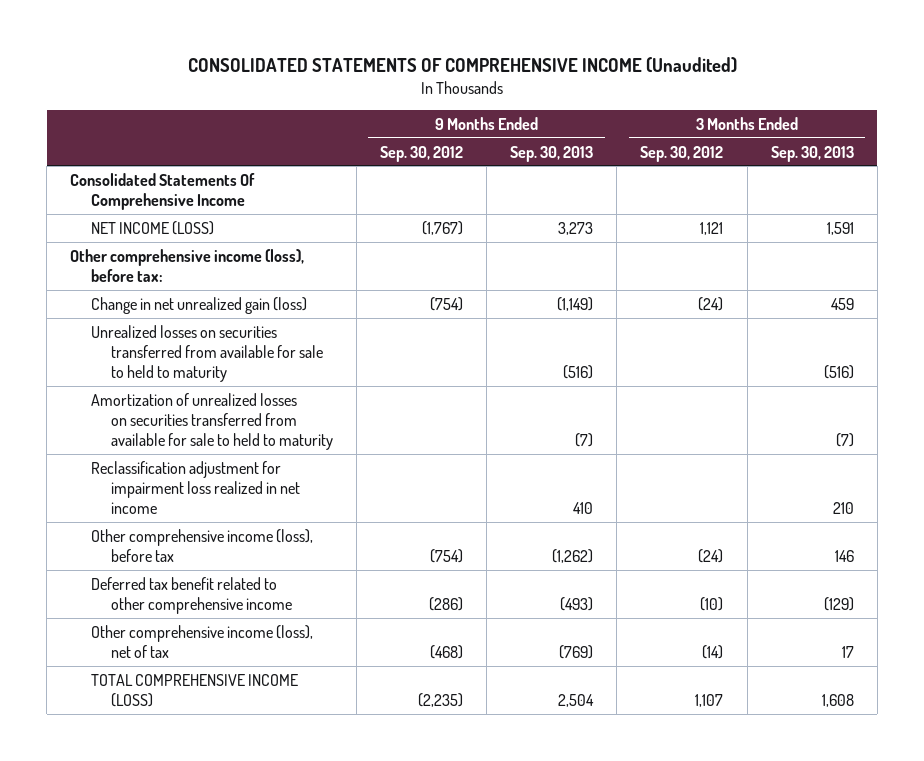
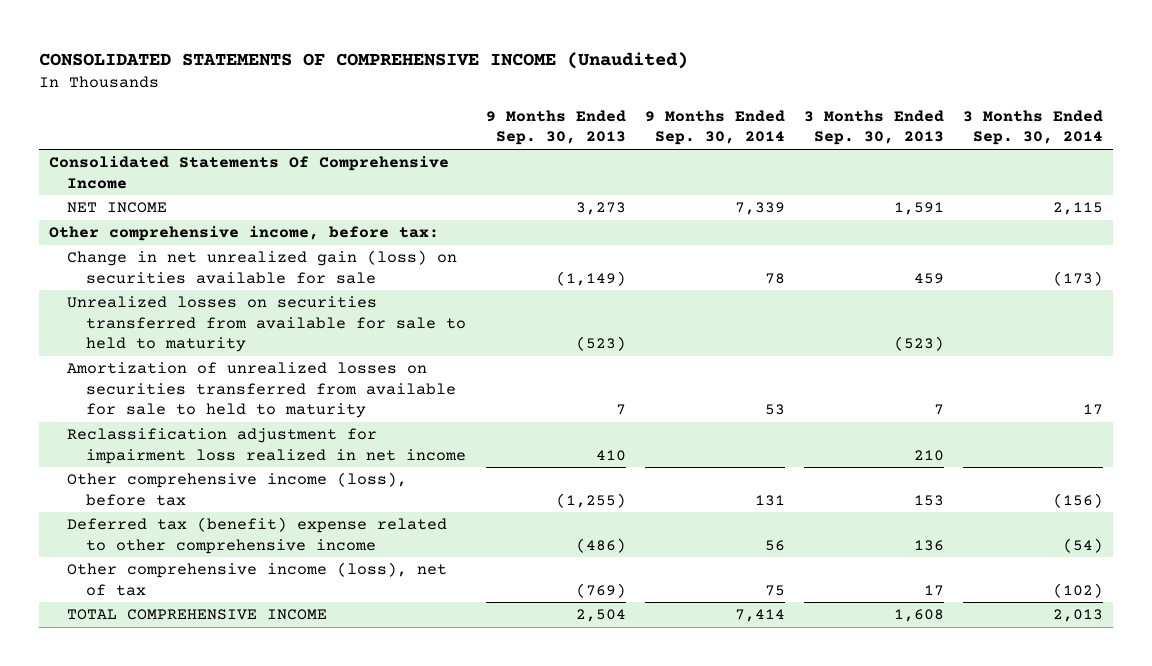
[380,145,464,162] Sep. 30, 2012 -> none
[640,145,724,162] Sep. 30, 2012 -> none
none -> [644,110,785,146] 9 Months Ended Sep. 30, 2014
none -> [963,110,1104,146] 3 Months Ended Sep. 30, 2014
[90,220,214,235] NET INCOME (LOSS) -> [67,202,168,214] NET INCOME
[70,248,305,282] Other comprehensive income (loss), before tax: -> [48,226,439,242] Other comprehensive income, before tax:
[90,296,307,314] Change in net unrealized gain (loss) -> [67,250,458,284] Change in net unrealized gain (loss) on securities available for sale
[563,364,594,379] (516) -> [575,336,626,352] (523)
[823,364,854,379] (516) -> [894,336,945,352] (523)
[575,432,594,447] (7) -> [615,404,626,416] 7
[835,432,854,447] (7) -> [934,404,945,416] 7
[552,548,594,563] (1,262) -> [555,492,626,508] (1,255)
[834,549,854,562] 146 -> [914,494,945,506] 153
[90,576,293,614] Deferred tax benefit related to other comprehensive income -> [67,517,448,554] Deferred tax (benefit) expense related to other comprehensive income
[560,596,594,611] (493) -> [575,537,626,553] (486)
[823,596,854,611] (129) -> [914,539,945,551] 136
[90,673,298,707] TOTAL COMPREHENSIVE INCOME (LOSS) -> [67,609,328,621] TOTAL COMPREHENSIVE INCOME

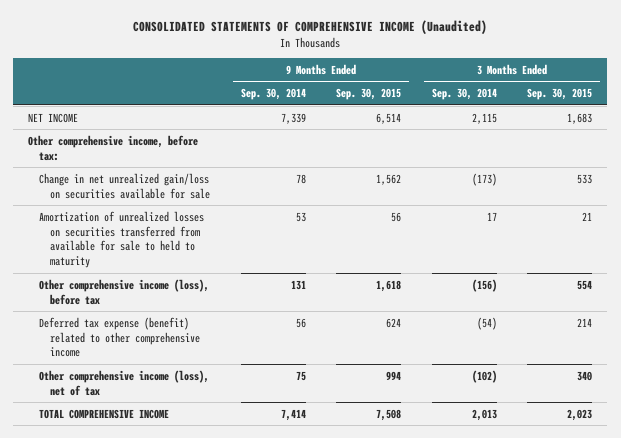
[485,110,626,146] 9 Months Ended Sep. 30, 2013 -> none
[804,110,945,146] 3 Months Ended Sep. 30, 2013 -> none
none -> [336,88,402,101] Sep. 30, 2015
none -> [527,88,593,101] Sep. 30, 2015
[48,156,449,189] Consolidated Statements Of Comprehensive Income -> none
[67,296,467,353] Unrealized losses on securities transferred from available for sale to held to maturity -> none
[67,250,458,284] Change in net unrealized gain (loss) on securities available for sale -> [39,172,211,199] Change in net unrealized gain/loss on securities available for sale
[67,428,467,464] Reclassification adjustment for impairment loss realized in net income -> none
[67,517,448,554] Deferred tax (benefit) expense related to other comprehensive income -> [39,316,201,358] Deferred tax expense (benefit) related to other comprehensive income

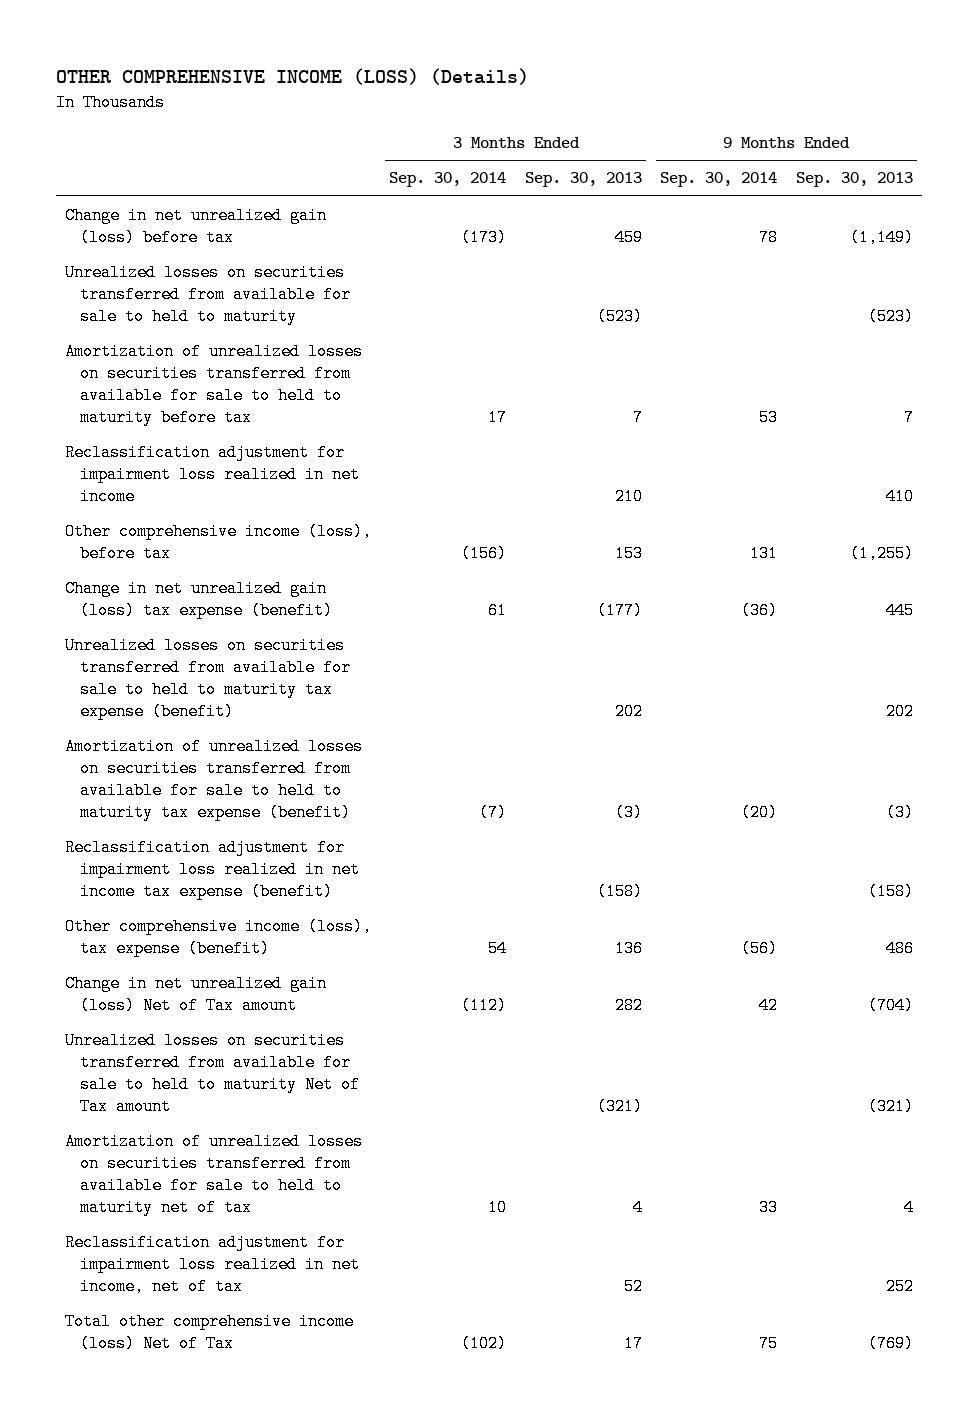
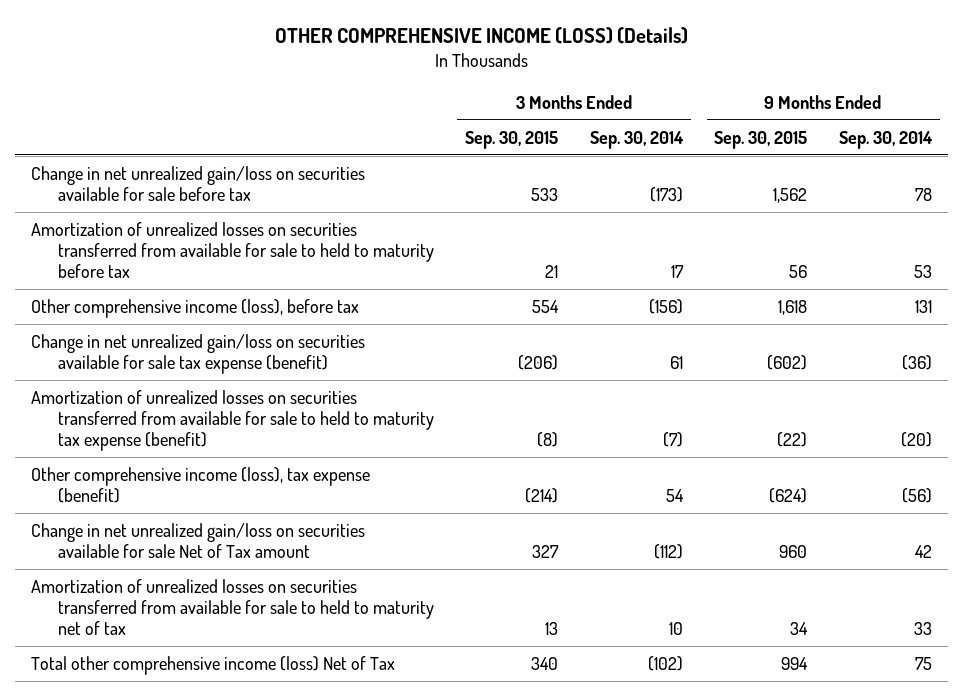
[524,172,642,188] Sep. 30, 2013 -> none
[795,172,913,188] Sep. 30, 2013 -> none
none -> [465,130,559,149] Sep. 30, 2015
none -> [714,130,808,149] Sep. 30, 2015
[64,264,351,326] Unrealized losses on securities transferred from available for sale to held to maturity -> none
[64,207,327,247] Change in net unrealized gain (loss) before tax -> [31,166,366,202] Change in net unrealized gain/loss on securities available for sale before tax
[64,444,360,506] Reclassification adjustment for impairment loss realized in net income -> none
[64,637,351,721] Unrealized losses on securities transferred from available for sale to held to maturity tax expense (benefit) -> none
[64,580,333,620] Change in net unrealized gain (loss) tax expense (benefit) -> [31,334,366,375] Change in net unrealized gain/loss on securities available for sale tax expense (benefit)
[64,839,360,901] Reclassification adjustment for impairment loss realized in net income tax expense (benefit) -> none
[64,1032,360,1116] Unrealized losses on securities transferred from available for sale to held to maturity Net of Tax amount -> none
[64,975,327,1015] Change in net unrealized gain (loss) Net of Tax amount -> [31,523,366,559] Change in net unrealized gain/loss on securities available for sale Net of Tax amount
[64,1234,360,1296] Reclassification adjustment for impairment loss realized in net income, net of tax -> none

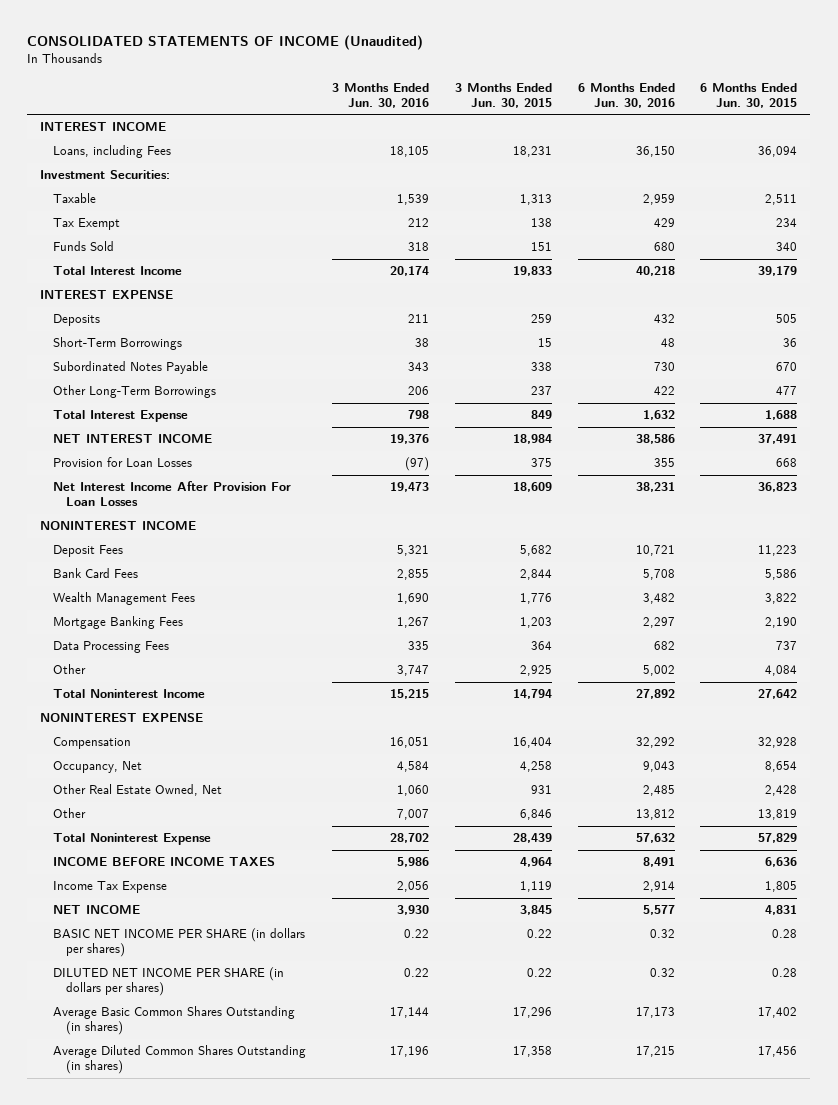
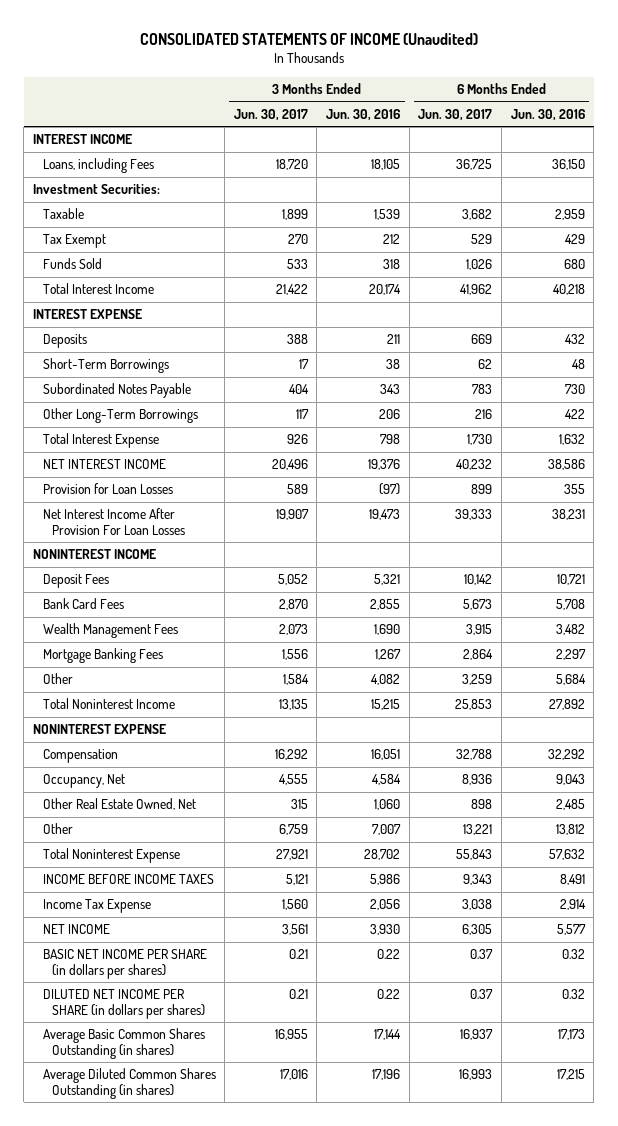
[454,82,552,108] 3 Months Ended Jun. 30, 2015 -> none
[700,82,798,108] 6 Months Ended Jun. 30, 2015 -> none
none -> [233,108,308,121] Jun. 30, 2017
none -> [418,108,493,121] Jun. 30, 2017
[52,641,169,654] Data Processing Fees -> none
[396,665,429,677] 3,747 -> [371,674,401,686] 4,082
[642,665,675,677] 5,002 -> [555,674,586,686] 5,684

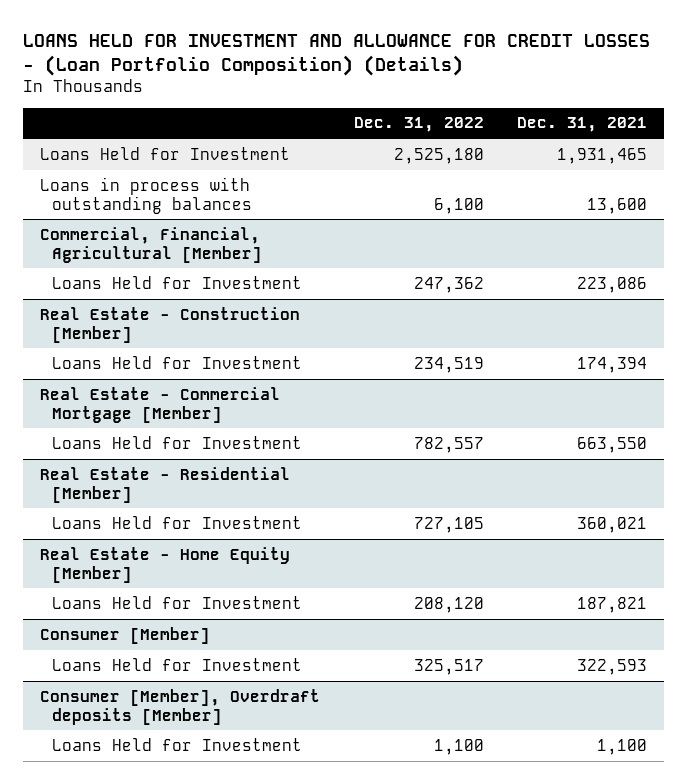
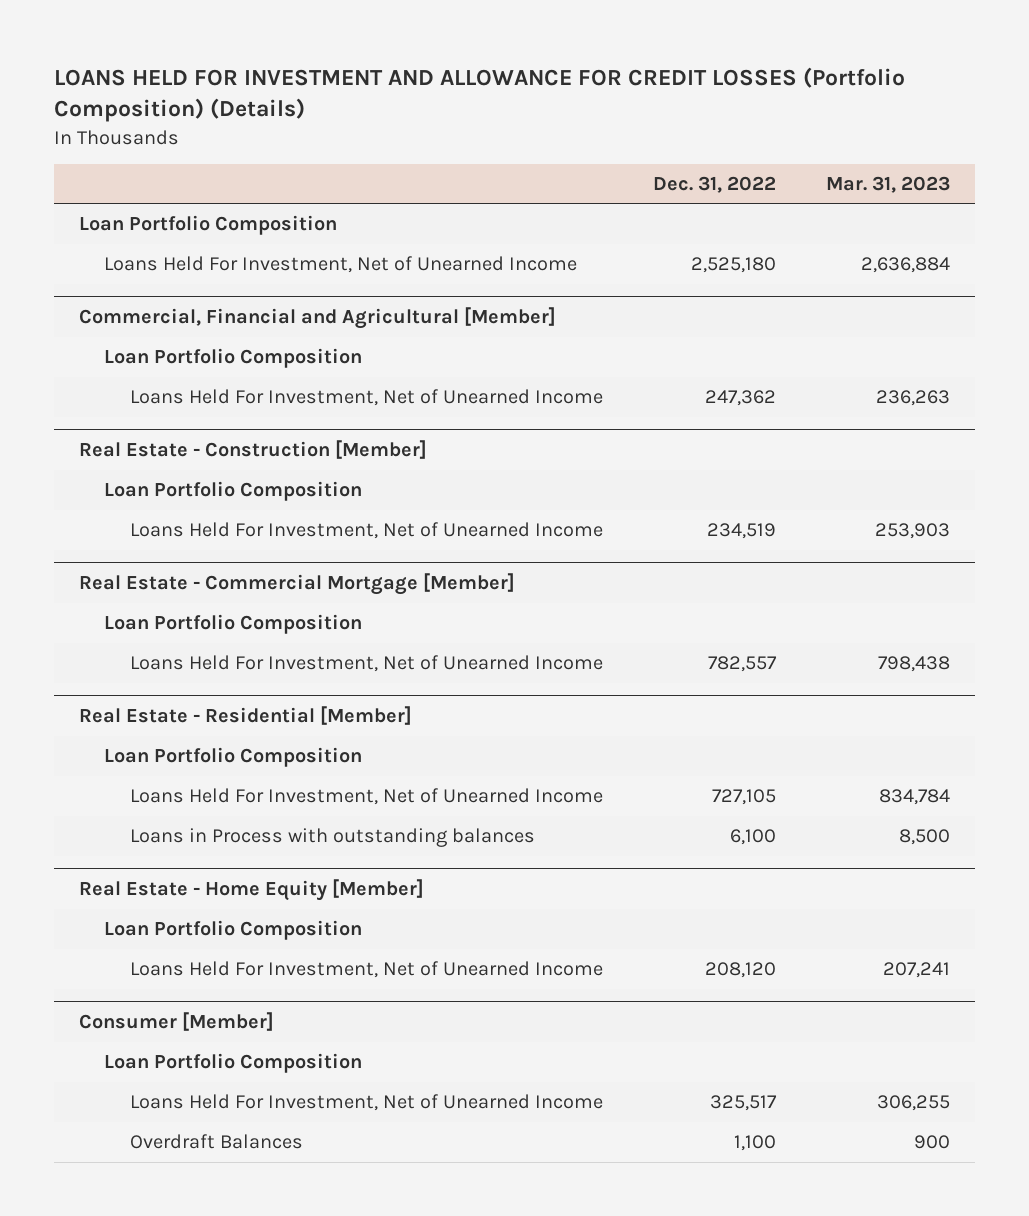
[23,34,651,77] LOANS HELD FOR INVESTMENT AND ALLOWANCE FOR CREDIT LOSSES - (Loan Portfolio Composition) (Details) -> [53,66,905,123] LOANS HELD FOR INVESTMENT AND ALLOWANCE FOR CREDIT LOSSES (Portfolio Composition) (Details)
[517,117,648,133] Dec. 31, 2021 -> none
none -> [826,175,951,193] Mar. 31, 2023
[39,176,252,214] Loans in process with outstanding balances -> none
none -> [78,215,337,236] Loan Portfolio Composition
[39,146,290,160] Loans Held for Investment -> [104,256,578,274] Loans Held For Investment, Net of Unearned Income
[39,226,262,263] Commercial, Financial, Agricultural [Member] -> [78,307,556,330] Commercial, Financial and Agricultural [Member]
none -> [104,348,363,369] Loan Portfolio Composition
[51,275,302,289] Loans Held for Investment -> [129,389,603,407] Loans Held For Investment, Net of Unearned Income
none -> [104,481,363,502] Loan Portfolio Composition
[51,355,302,369] Loans Held for Investment -> [129,522,603,540] Loans Held For Investment, Net of Unearned Income
none -> [104,614,363,635] Loan Portfolio Composition
[51,435,302,449] Loans Held for Investment -> [129,655,603,673] Loans Held For Investment, Net of Unearned Income
none -> [104,747,363,768] Loan Portfolio Composition
[51,515,302,529] Loans Held for Investment -> [129,788,603,806] Loans Held For Investment, Net of Unearned Income
none -> [129,828,535,848] Loans in Process with outstanding balances
none -> [104,920,363,941] Loan Portfolio Composition
[51,595,302,609] Loans Held for Investment -> [129,961,603,979] Loans Held For Investment, Net of Unearned Income
[39,688,320,725] Consumer [Member], Overdraft deposits [Member] -> none
[51,737,302,751] Loans Held for Investment -> none
none -> [104,1053,363,1074] Loan Portfolio Composition
[51,657,302,671] Loans Held for Investment -> [129,1094,603,1112] Loans Held For Investment, Net of Unearned Income
none -> [129,1134,303,1150] Overdraft Balances

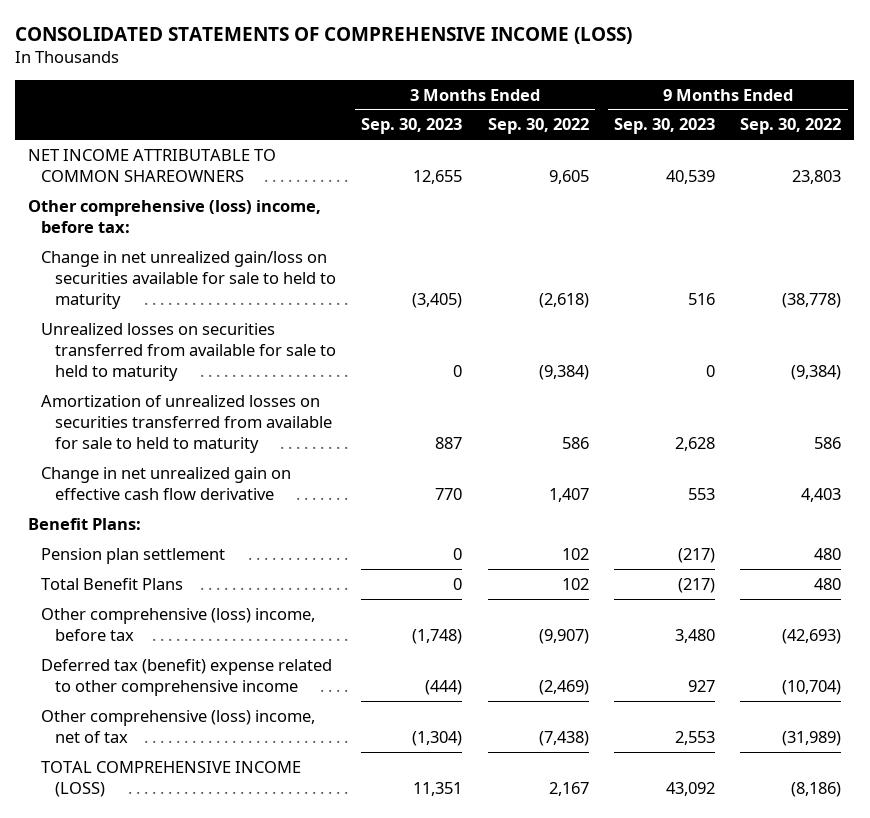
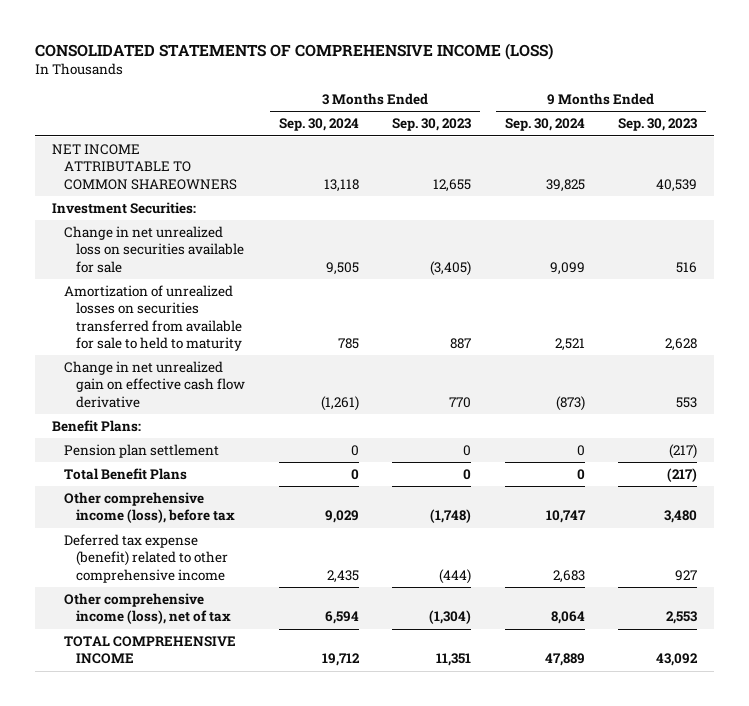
[487,118,589,135] Sep. 30, 2022 -> none
[740,118,842,135] Sep. 30, 2022 -> none
none -> [278,118,359,132] Sep. 30, 2024
none -> [504,118,585,132] Sep. 30, 2024
[28,199,322,233] Other comprehensive (loss) income, before tax: -> none
[41,322,336,381] Unrealized losses on securities transferred from available for sale to held to maturity -> none
none -> [51,202,196,215] Investment Securities:
[41,250,336,309] Change in net unrealized gain/loss on securities available for sale to held to maturity -> [63,226,245,273] Change in net unrealized loss on securities available for sale
[41,607,316,641] Other comprehensive (loss) income, before tax -> [63,492,236,524] Other comprehensive income (loss), before tax
[41,658,333,696] Deferred tax (benefit) expense related to other comprehensive income -> [63,534,229,583] Deferred tax expense (benefit) related to other comprehensive income
[41,709,316,743] Other comprehensive (loss) income, net of tax -> [63,593,232,625] Other comprehensive income (loss), net of tax
[41,760,302,797] TOTAL COMPREHENSIVE INCOME (LOSS) -> [63,636,236,665] TOTAL COMPREHENSIVE INCOME

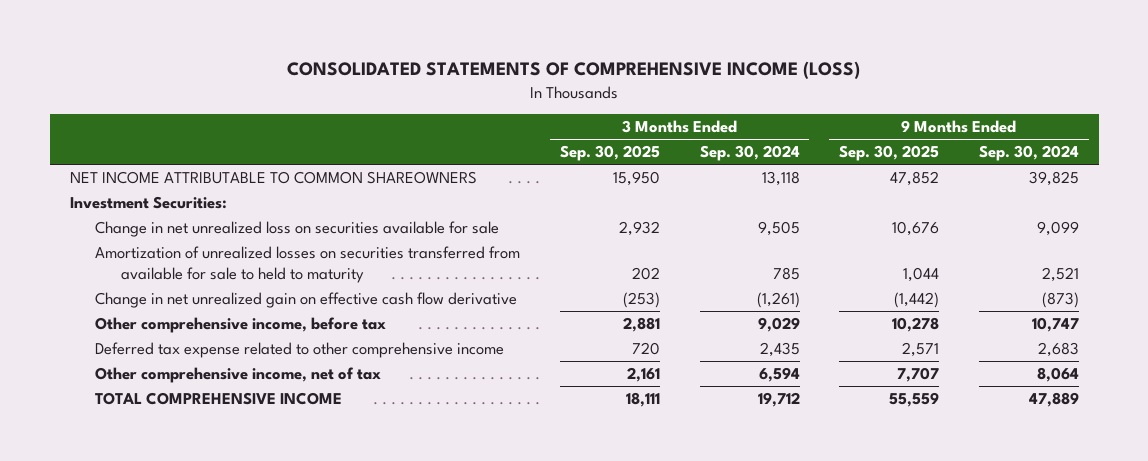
[392,118,472,132] Sep. 30, 2023 -> none
[618,118,698,132] Sep. 30, 2023 -> none
none -> [559,144,660,161] Sep. 30, 2025
none -> [839,144,940,161] Sep. 30, 2025
[51,420,141,433] Benefit Plans: -> none
[63,444,219,459] Pension plan settlement -> none
[63,468,187,481] Total Benefit Plans -> none
[63,492,236,524] Other comprehensive income (loss), before tax -> [95,316,387,333] Other comprehensive income, before tax
[63,534,229,583] Deferred tax expense (benefit) related to other comprehensive income -> [95,341,505,358] Deferred tax expense related to other comprehensive income
[63,593,232,625] Other comprehensive income (loss), net of tax -> [95,366,382,383] Other comprehensive income, net of tax

